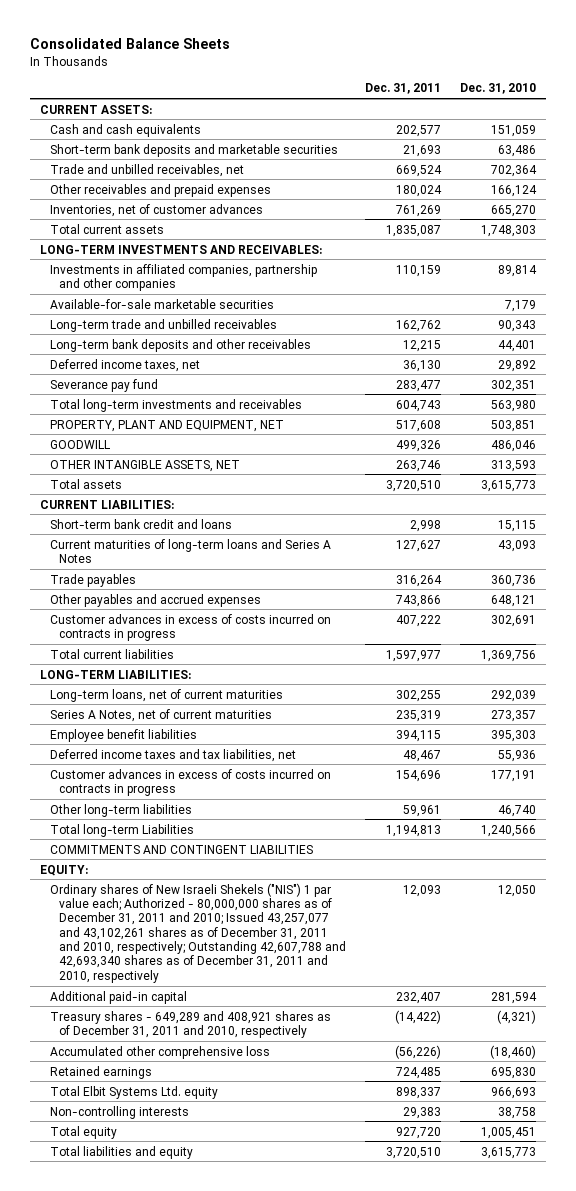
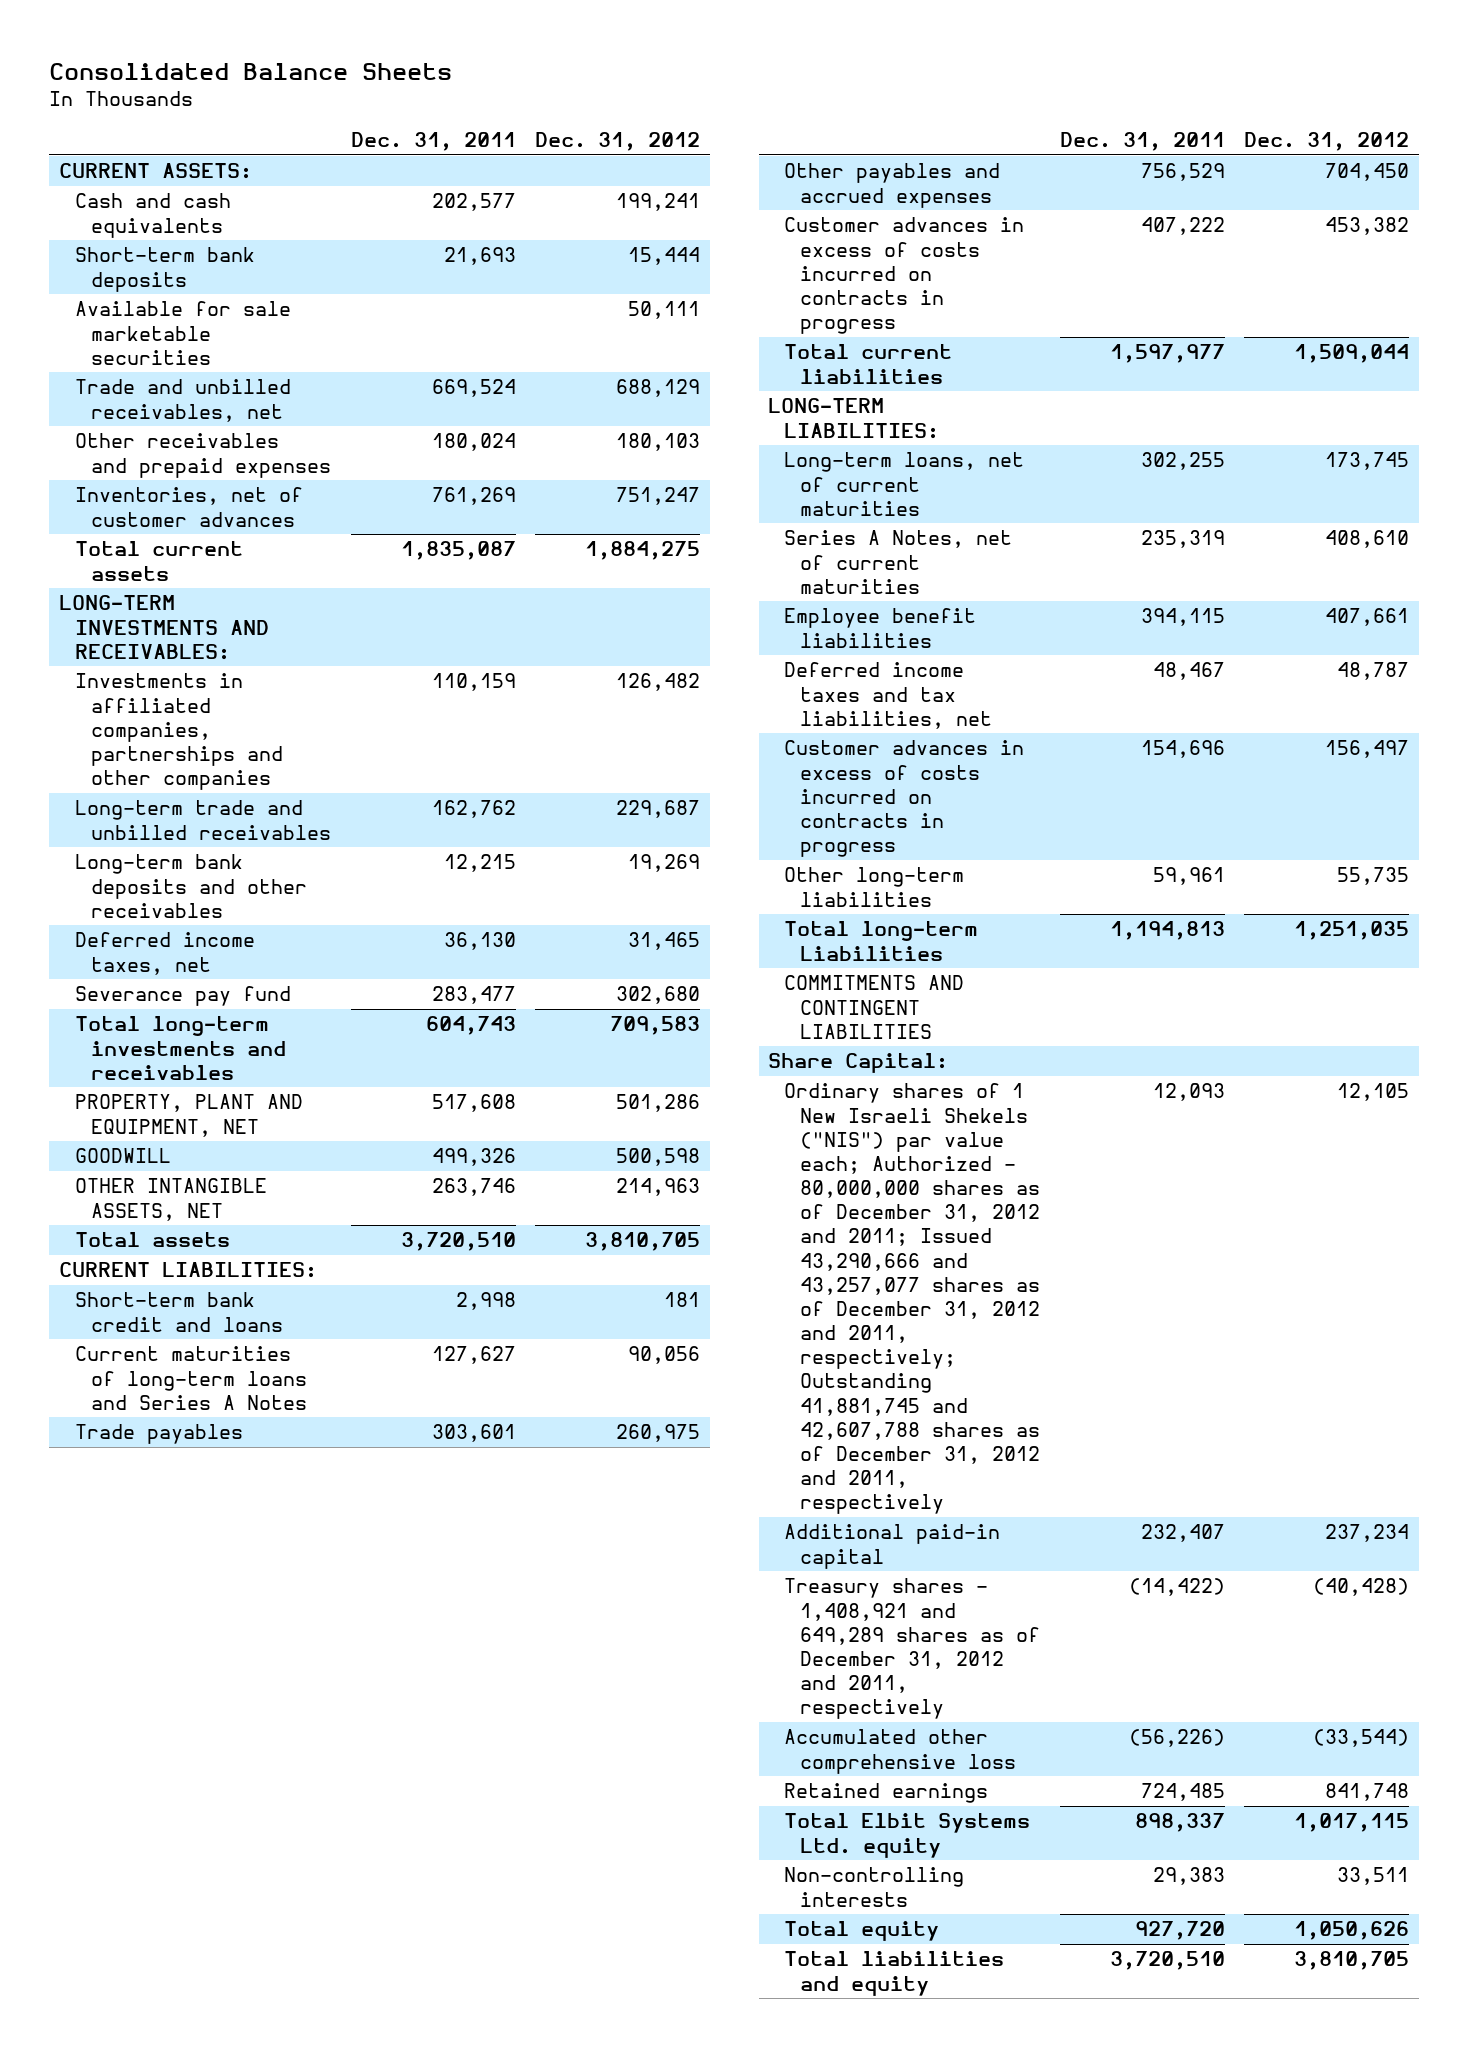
[460,83,537,95] Dec. 31, 2010 -> none
none -> [535,132,701,152] Dec. 31, 2012
[49,143,338,157] Short-term bank deposits and marketable securities -> [75,247,256,292] Short-term bank deposits
none -> [75,301,292,365] Available for sale marketable securities
[49,298,274,309] Available-for-sale marketable securities -> none
[49,263,317,291] Investments in affiliated companies, partnership and other companies -> [75,673,284,791] Investments in affiliated companies, partnerships and other companies
[396,574,443,587] 316,264 -> [431,1424,516,1443] 303,601
[396,594,442,607] 743,866 -> [1140,163,1225,182] 756,529
[39,864,88,876] EQUITY: -> none
none -> [768,1053,949,1074] Share Capital:
[49,882,347,983] Ordinary shares of New Israeli Shekels ("NIS") 1 par value each; Authorized - 80,000,000 shares as of December 31, 2011 and 2010; Issued 43,257,077 and 43,102,261 shares as of December 31, 2011 and 2010, respectively; Outstanding 42,607,788 and 42,693,340 shares as of December 31, 2011 and 2010, respectively -> [784,1083,1041,1515] Ordinary shares of 1 New Israeli Shekels ("NIS") par value each; Authorized - 80,000,000 shares as of December 31, 2012 and 2011; Issued 43,290,666 and 43,257,077 shares as of December 31, 2012 and 2011, respectively; Outstanding 41,881,745 and 42,607,788 shares as of December 31, 2012 and 2011, respectively
[49,1010,331,1038] Treasury shares - 649,289 and 408,921 shares as of December 31, 2011 and 2010, respectively -> [784,1578,1041,1720] Treasury shares - 1,408,921 and 649,289 shares as of December 31, 2012 and 2011, respectively

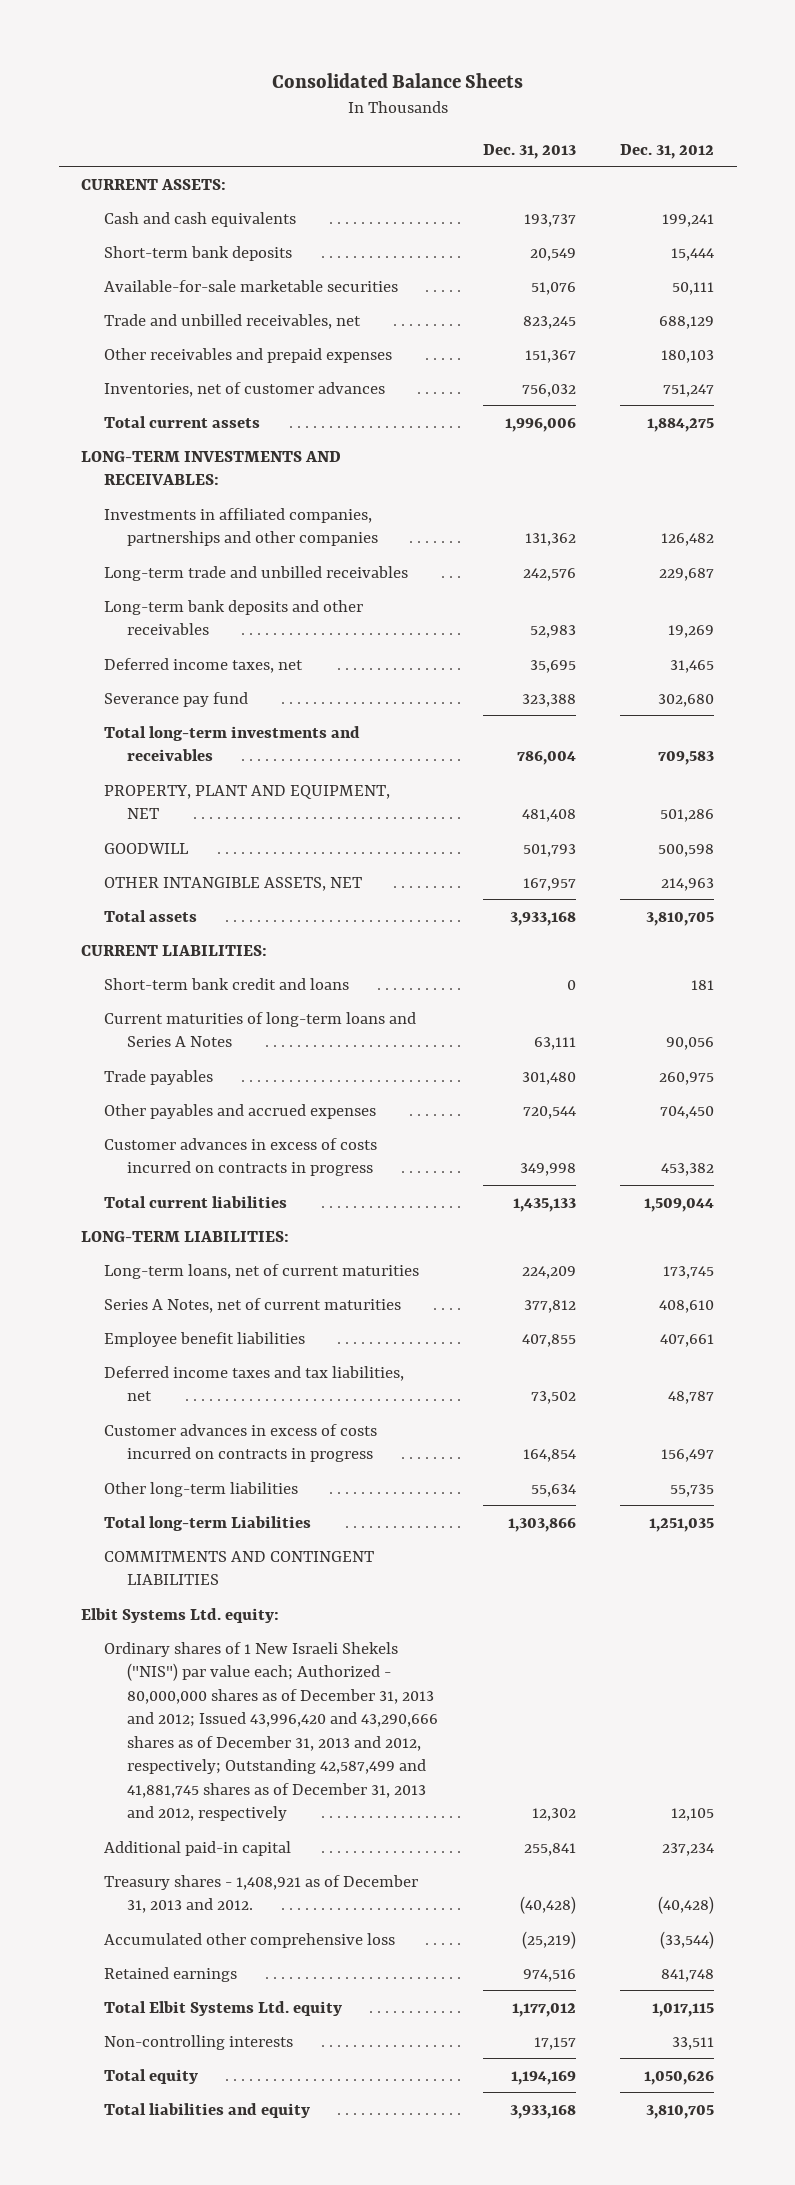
[350,132,516,152] Dec. 31, 2011 -> none
none -> [482,143,576,159] Dec. 31, 2013
[75,301,292,365] Available for sale marketable securities -> [104,279,399,292] Available-for-sale marketable securities
[768,1053,949,1074] Share Capital: -> none
none -> [81,1607,280,1623] Elbit Systems Ltd. equity:
[784,1083,1041,1515] Ordinary shares of 1 New Israeli Shekels ("NIS") par value each; Authorized - 80,000,000 shares as of December 31, 2012 and 2011; Issued 43,290,666 and 43,257,077 shares as of December 31, 2012 and 2011, respectively; Outstanding 41,881,745 and 42,607,788 shares as of December 31, 2012 and 2011, respectively -> [104,1641,439,1822] Ordinary shares of 1 New Israeli Shekels ("NIS") par value each; Authorized - 80,000,000 shares as of December 31, 2013 and 2012; Issued 43,996,420 and 43,290,666 shares as of December 31, 2013 and 2012, respectively; Outstanding 42,587,499 and 41,881,745 shares as of December 31, 2013 and 2012, respectively
[784,1578,1041,1720] Treasury shares - 1,408,921 and 649,289 shares as of December 31, 2012 and 2011, respectively -> [104,1874,419,1914] Treasury shares - 1,408,921 as of December 31, 2013 and 2012.

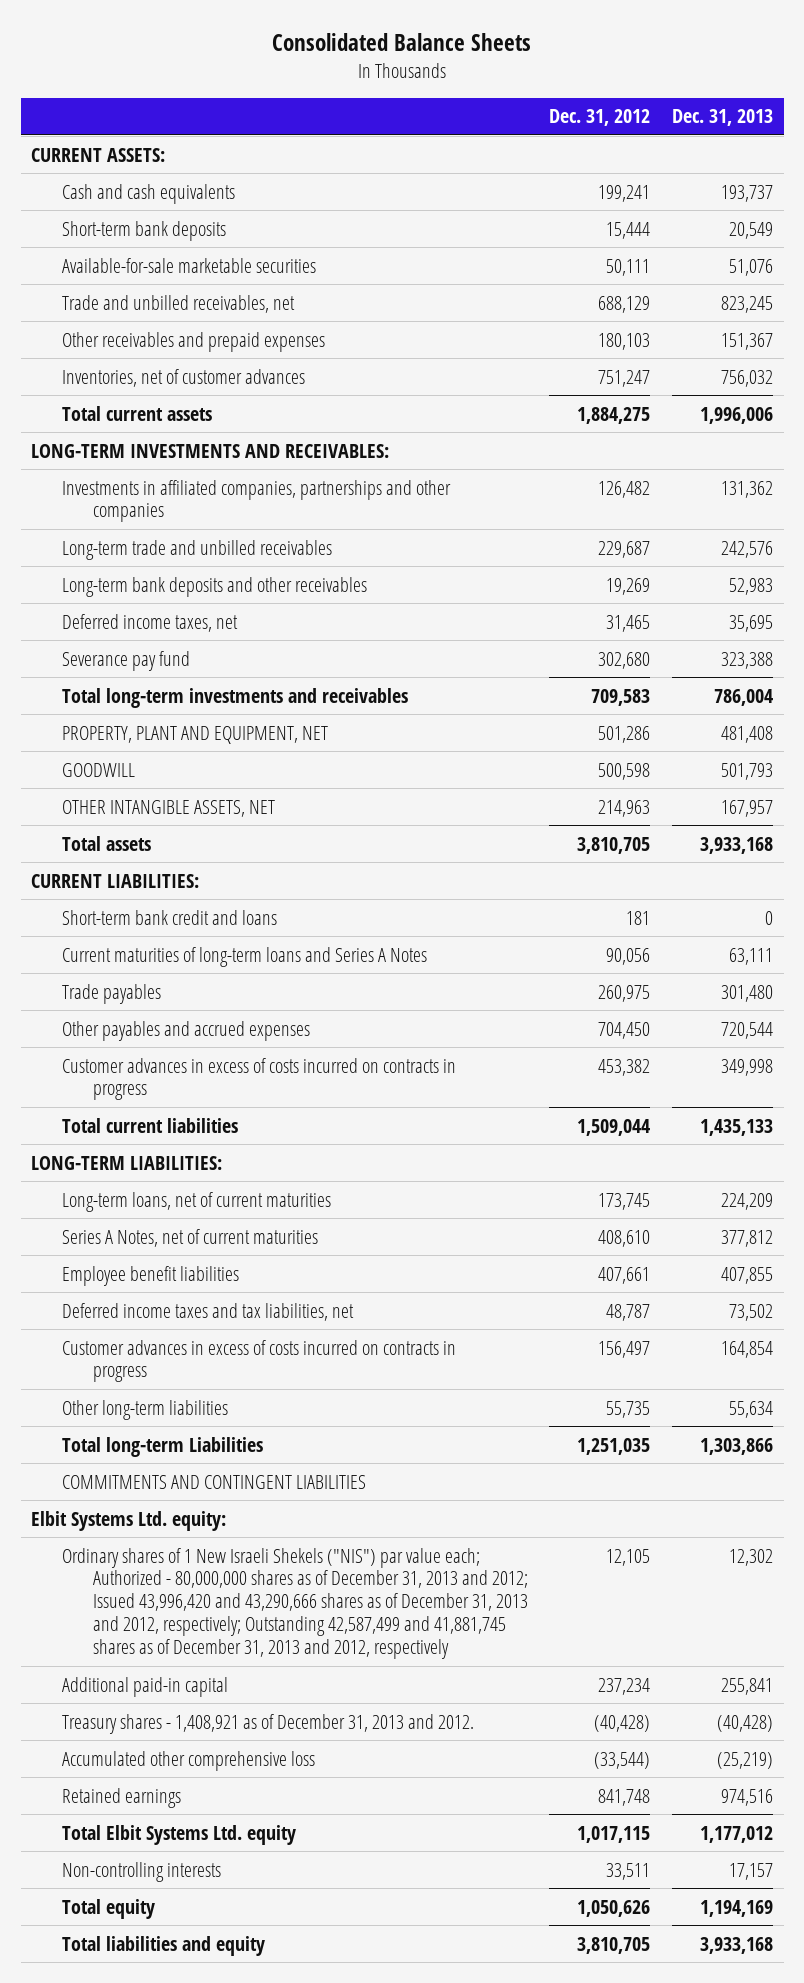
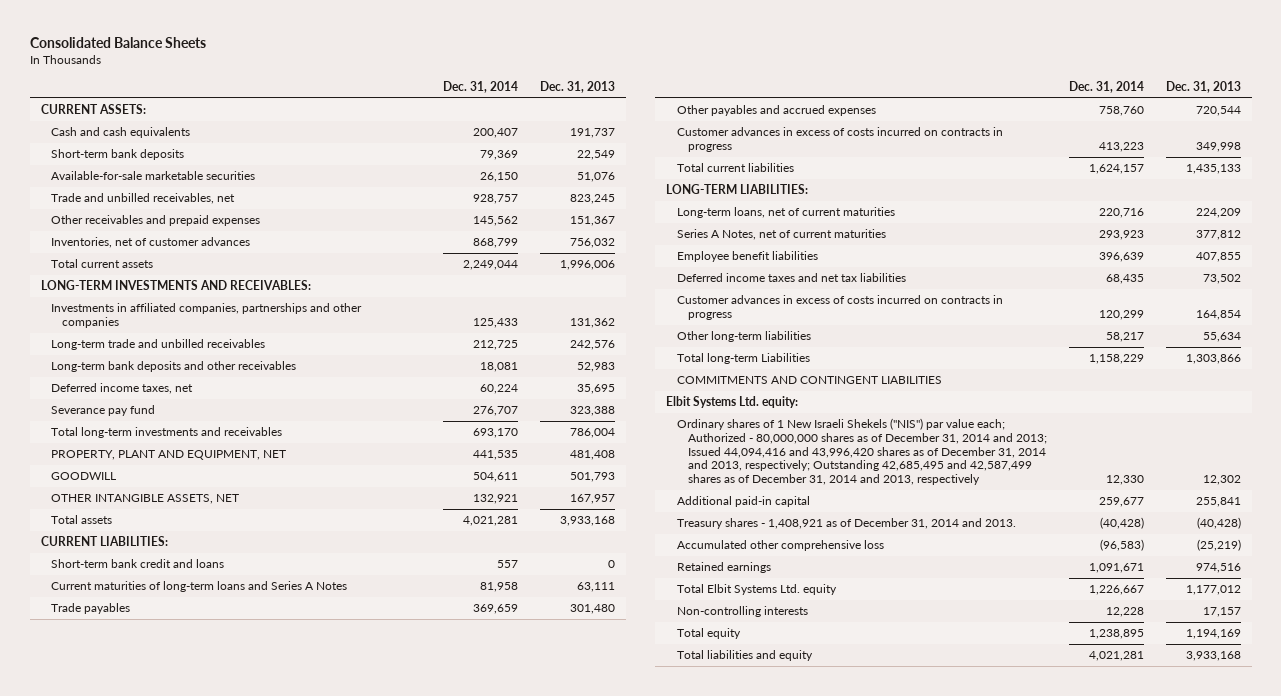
[549,109,651,127] Dec. 31, 2012 -> none
none -> [443,80,519,93] Dec. 31, 2014
[720,184,773,202] 193,737 -> [570,128,616,139] 191,737
[728,221,773,239] 20,549 -> [577,150,616,161] 22,549
[62,1302,355,1321] Deferred income taxes and tax liabilities, net -> [676,273,906,283] Deferred income taxes and net tax liabilities
[62,1547,528,1659] Ordinary shares of 1 New Israeli Shekels ("NIS") par value each; Authorized - 80,000,000 shares as of December 31, 2013 and 2012; Issued 43,996,420 and 43,290,666 shares as of December 31, 2013 and 2012, respectively; Outstanding 42,587,499 and 41,881,745 shares as of December 31, 2013 and 2012, respectively -> [676,418,1047,486] Ordinary shares of 1 New Israeli Shekels ("NIS") par value each; Authorized - 80,000,000 shares as of December 31, 2014 and 2013; Issued 44,094,416 and 43,996,420 shares as of December 31, 2014 and 2013, respectively; Outstanding 42,685,495 and 42,587,499 shares as of December 31, 2014 and 2013, respectively
[62,1713,475,1734] Treasury shares - 1,408,921 as of December 31, 2013 and 2012. -> [676,518,1016,530] Treasury shares - 1,408,921 as of December 31, 2014 and 2013.

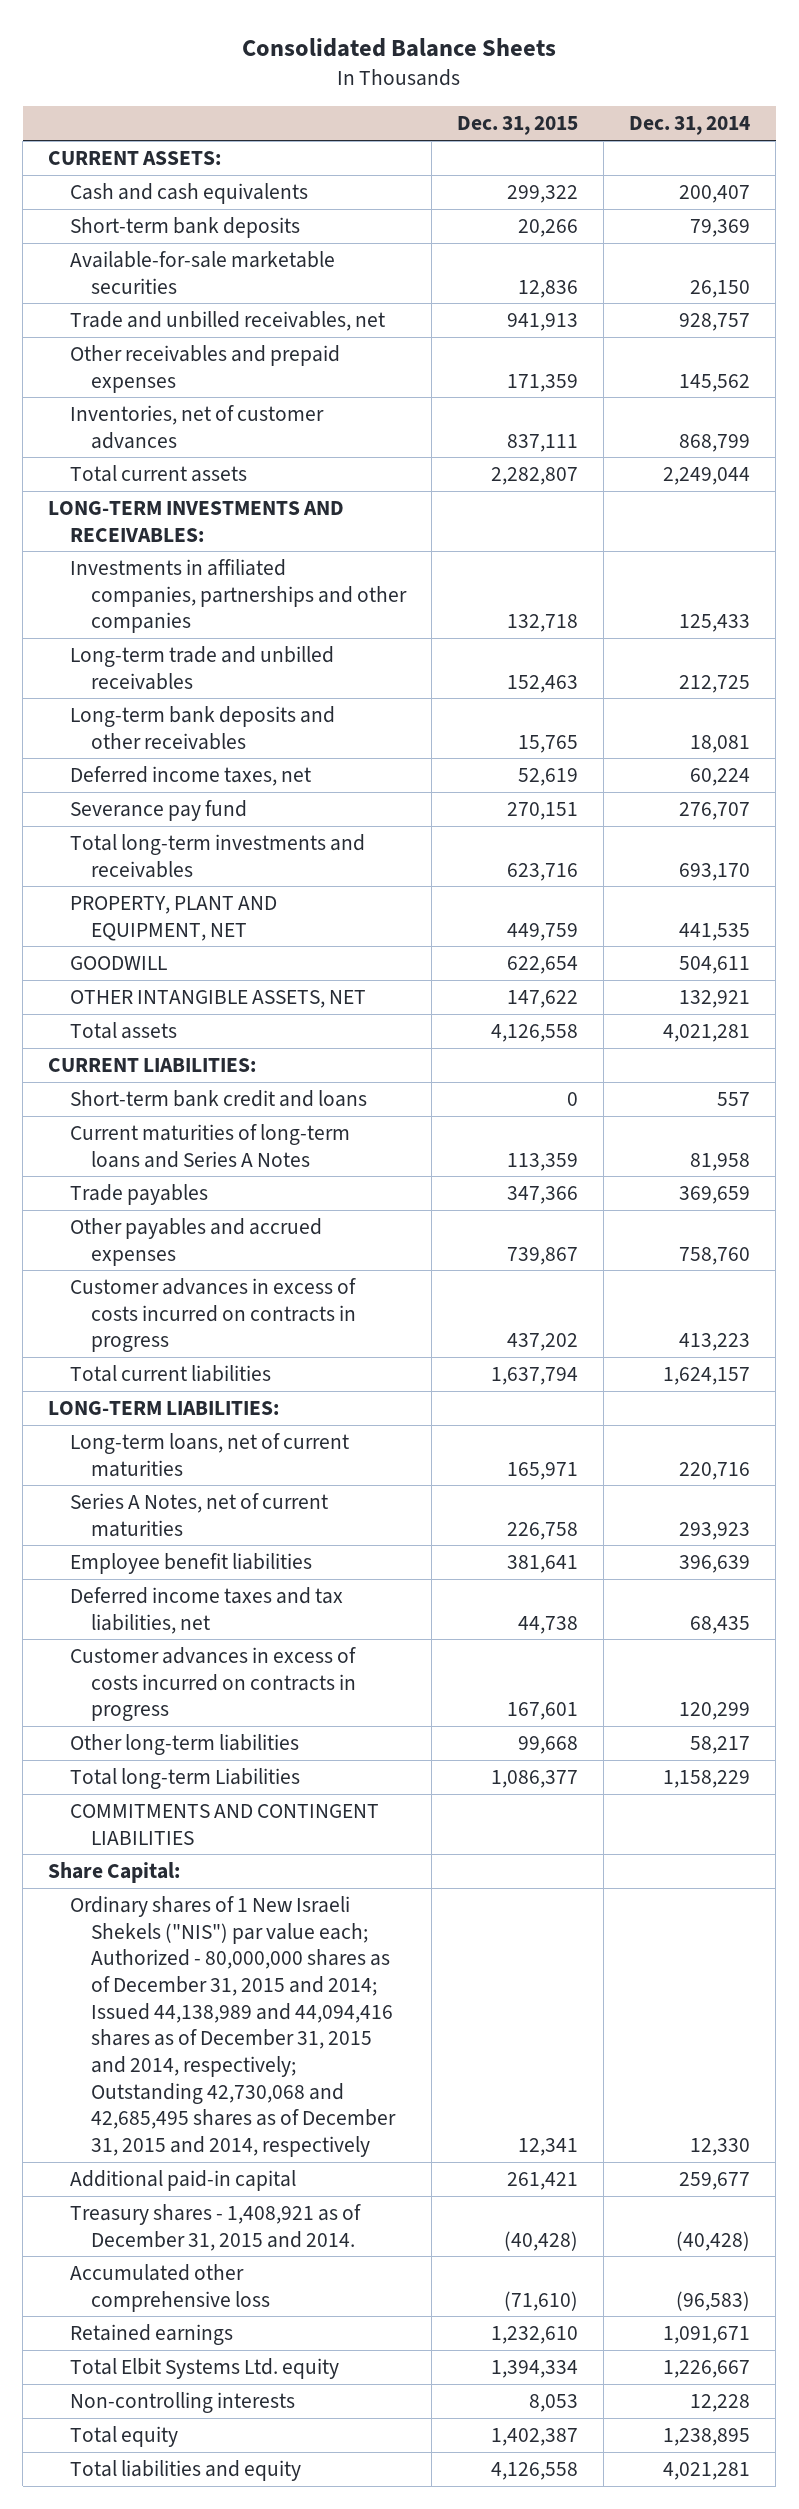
[540,80,616,93] Dec. 31, 2013 -> none
none -> [457,116,579,136] Dec. 31, 2015
[676,273,906,283] Deferred income taxes and net tax liabilities -> [69,1586,343,1634] Deferred income taxes and tax liabilities, net
[666,396,799,409] Elbit Systems Ltd. equity: -> none
none -> [48,1861,181,1883] Share Capital:
[676,418,1047,486] Ordinary shares of 1 New Israeli Shekels ("NIS") par value each; Authorized - 80,000,000 shares as of December 31, 2014 and 2013; Issued 44,094,416 and 43,996,420 shares as of December 31, 2014 and 2013, respectively; Outstanding 42,685,495 and 42,587,499 shares as of December 31, 2014 and 2013, respectively -> [69,1895,397,2157] Ordinary shares of 1 New Israeli Shekels ("NIS") par value each; Authorized - 80,000,000 shares as of December 31, 2015 and 2014; Issued 44,138,989 and 44,094,416 shares as of December 31, 2015 and 2014, respectively; Outstanding 42,730,068 and 42,685,495 shares as of December 31, 2015 and 2014, respectively
[676,518,1016,530] Treasury shares - 1,408,921 as of December 31, 2014 and 2013. -> [69,2203,361,2251] Treasury shares - 1,408,921 as of December 31, 2015 and 2014.

